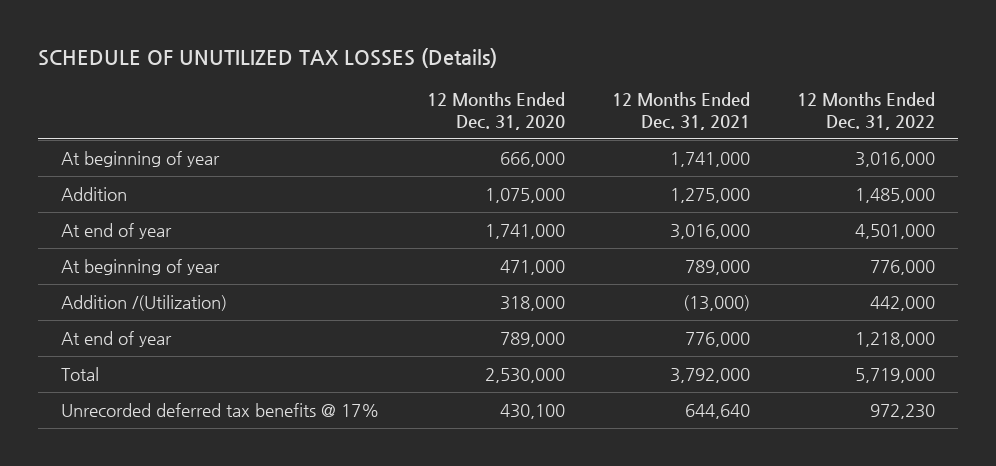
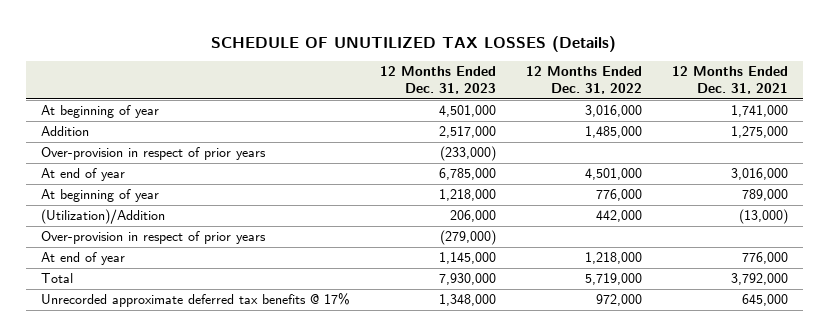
[426,92,565,131] 12 Months Ended Dec. 31, 2020 -> none
none -> [380,66,497,95] 12 Months Ended Dec. 31, 2023
none -> [41,147,267,161] Over-provision in respect of prior years
[60,294,227,311] Addition /(Utilization) -> [41,209,166,225] (Utilization)/Addition
none -> [41,231,267,245] Over-provision in respect of prior years
[60,402,380,417] Unrecorded deferred tax benefits @ 17% -> [41,293,351,308] Unrecorded approximate deferred tax benefits @ 17%
[684,403,750,419] 644,640 -> [741,294,788,307] 645,000
[869,403,935,419] 972,230 -> [595,294,642,307] 972,000

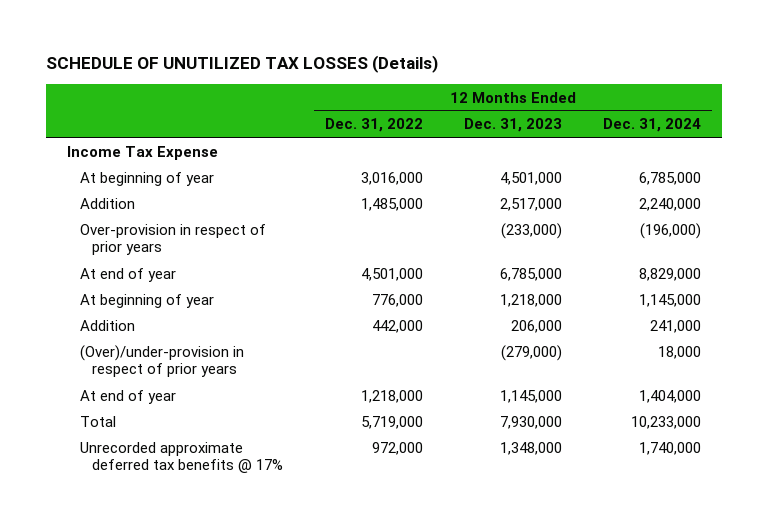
[671,66,788,95] 12 Months Ended Dec. 31, 2021 -> none
none -> [603,118,702,133] Dec. 31, 2024
none -> [66,145,218,160] Income Tax Expense
[41,209,166,225] (Utilization)/Addition -> [79,319,135,331] Addition
[41,231,267,245] Over-provision in respect of prior years -> [79,344,244,378] (Over)/under-provision in respect of prior years

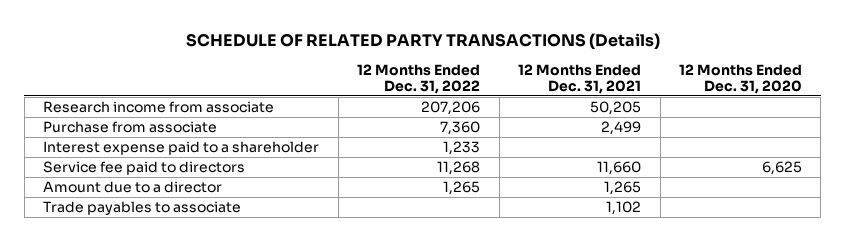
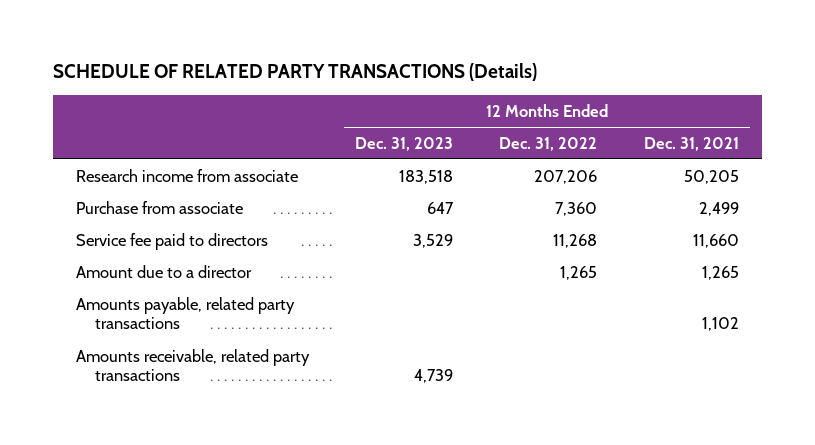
[679,63,803,95] 12 Months Ended Dec. 31, 2020 -> none
none -> [355,136,454,151] Dec. 31, 2023
[43,141,320,156] Interest expense paid to a shareholder -> none
[43,201,242,216] Trade payables to associate -> [75,296,295,330] Amounts payable, related party transactions
none -> [75,348,310,382] Amounts receivable, related party transactions

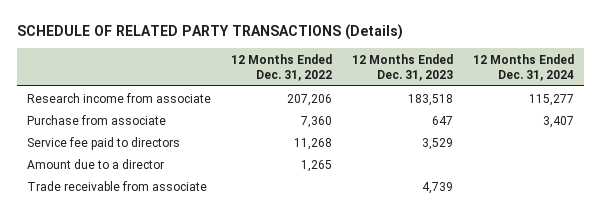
[643,136,739,151] Dec. 31, 2021 -> none
none -> [473,53,575,81] 12 Months Ended Dec. 31, 2024
[75,296,295,330] Amounts payable, related party transactions -> none
[75,348,310,382] Amounts receivable, related party transactions -> [27,180,208,191] Trade receivable from associate

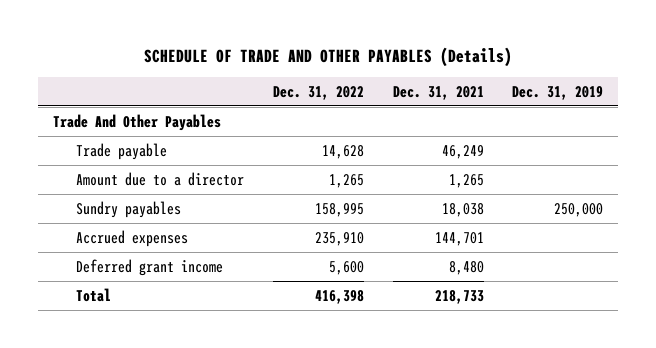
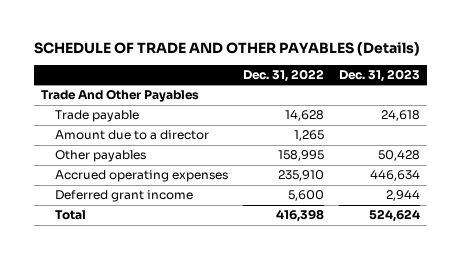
[392,85,484,100] Dec. 31, 2021 -> none
[512,85,604,100] Dec. 31, 2019 -> none
none -> [338,69,420,83] Dec. 31, 2023
[76,200,182,218] Sundry payables -> [55,150,147,163] Other payables
[76,229,189,247] Accrued expenses -> [55,170,229,183] Accrued operating expenses

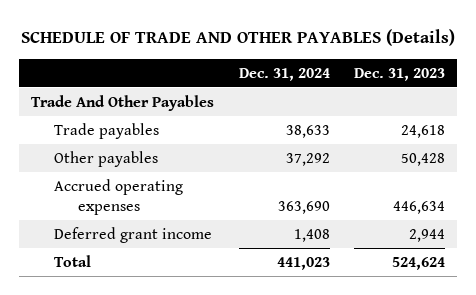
[243,69,325,83] Dec. 31, 2022 -> none
none -> [238,67,330,81] Dec. 31, 2024
[55,130,210,141] Amount due to a director -> none
[55,110,140,123] Trade payable -> [54,122,160,139] Trade payables

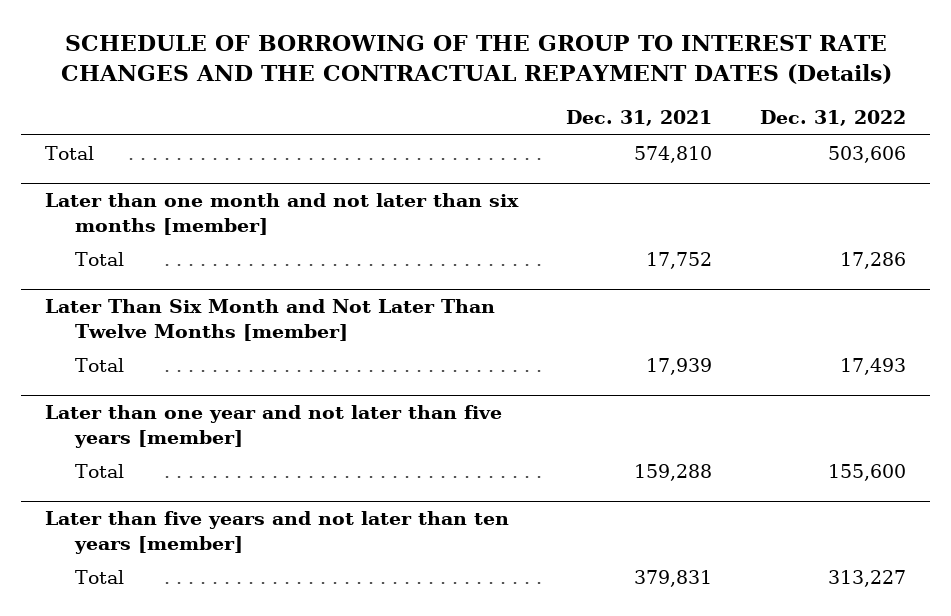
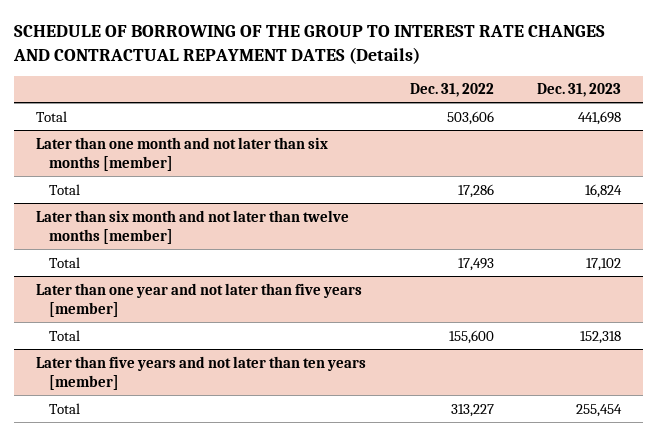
[60,35,892,84] SCHEDULE OF BORROWING OF THE GROUP TO INTEREST RATE CHANGES AND THE CONTRACTUAL REPAYMENT DATES (Details) -> [12,25,605,64] SCHEDULE OF BORROWING OF THE GROUP TO INTEREST RATE CHANGES AND CONTRACTUAL REPAYMENT DATES (Details)
[566,110,713,127] Dec. 31, 2021 -> none
none -> [537,83,622,98] Dec. 31, 2023
[45,299,496,341] Later Than Six Month and Not Later Than Twelve Months [member] -> [35,209,349,244] Later than six month and not later than twelve months [member]

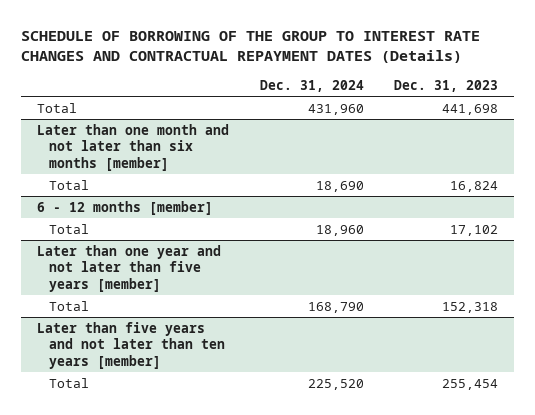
[409,83,494,98] Dec. 31, 2022 -> none
none -> [259,79,364,92] Dec. 31, 2024
[35,209,349,244] Later than six month and not later than twelve months [member] -> [36,200,213,215] 6 - 12 months [member]

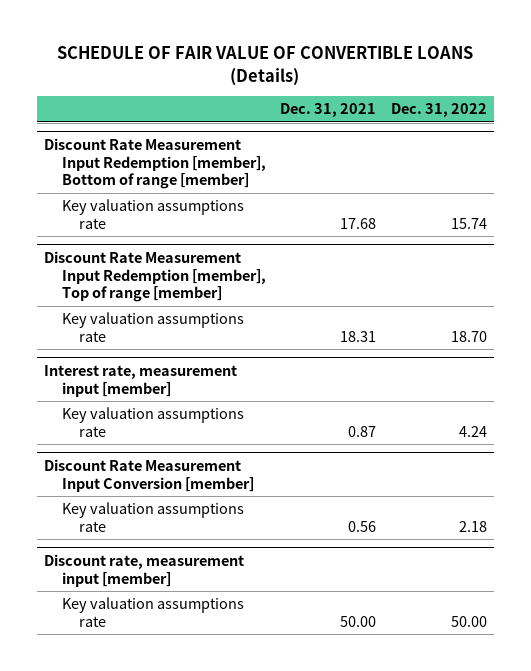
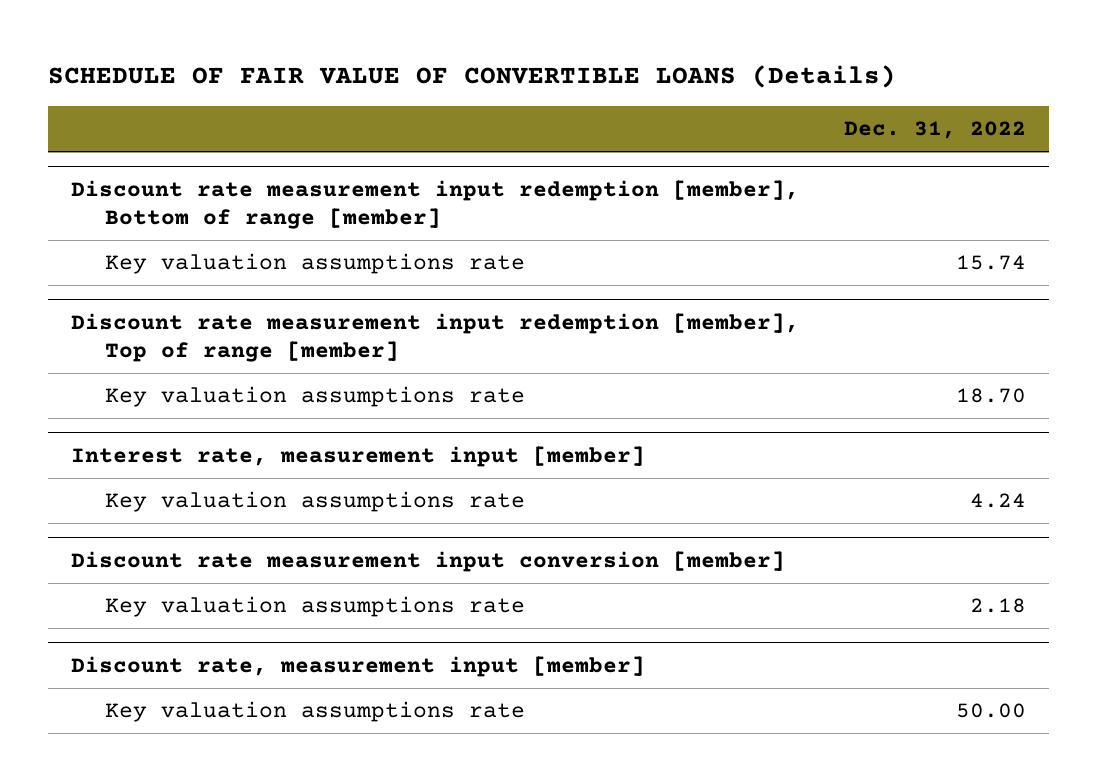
[280,103,377,118] Dec. 31, 2021 -> none
[44,137,266,190] Discount Rate Measurement Input Redemption [member], Bottom of range [member] -> [70,179,799,229] Discount rate measurement input redemption [member], Bottom of range [member]
[44,250,266,303] Discount Rate Measurement Input Redemption [member], Top of range [member] -> [70,312,799,362] Discount rate measurement input redemption [member], Top of range [member]
[44,458,254,492] Discount Rate Measurement Input Conversion [member] -> [70,550,785,572] Discount rate measurement input conversion [member]

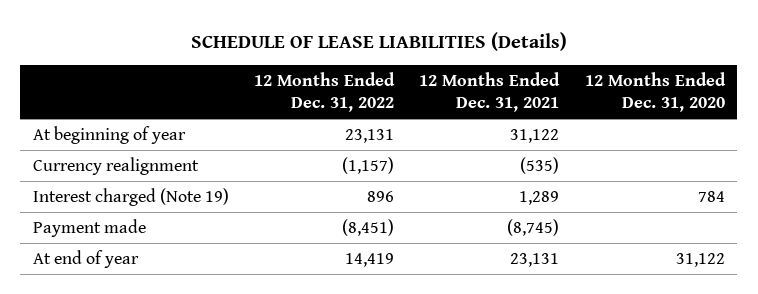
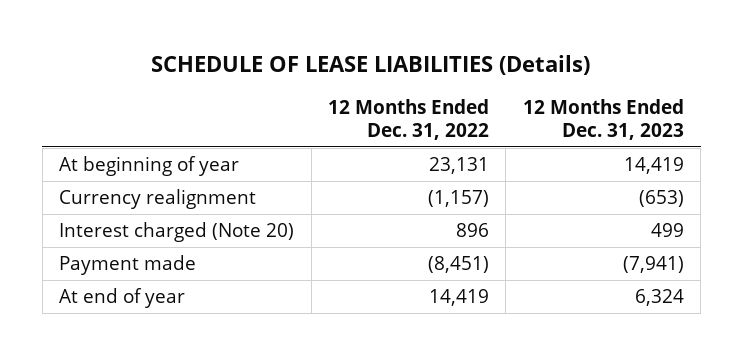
[419,71,561,113] 12 Months Ended Dec. 31, 2021 -> none
[584,71,726,113] 12 Months Ended Dec. 31, 2020 -> none
none -> [522,98,684,140] 12 Months Ended Dec. 31, 2023
[32,187,229,206] Interest charged (Note 19) -> [59,222,295,243] Interest charged (Note 20)

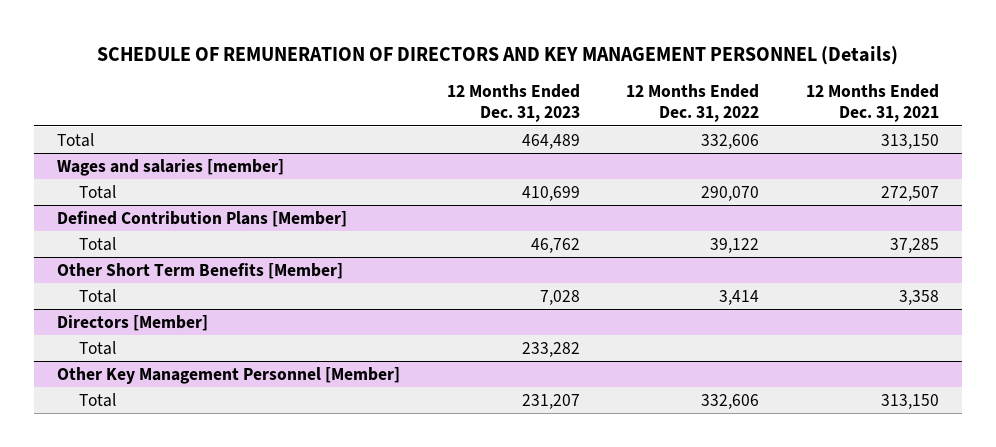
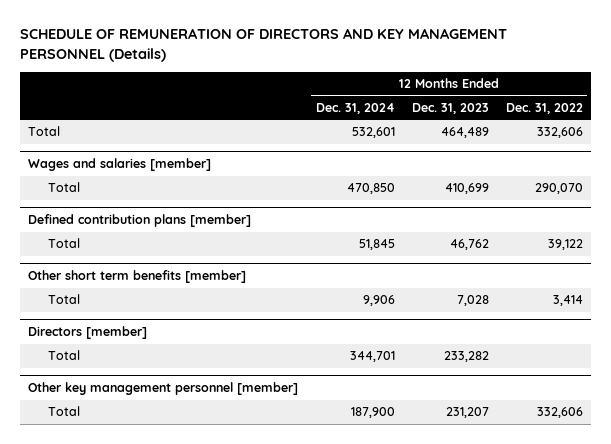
[806,83,940,123] 12 Months Ended Dec. 31, 2021 -> none
none -> [315,102,395,114] Dec. 31, 2024
[57,210,348,227] Defined Contribution Plans [Member] -> [28,214,252,228] Defined contribution plans [member]
[57,262,344,279] Other Short Term Benefits [Member] -> [28,270,247,284] Other short term benefits [member]
[57,314,209,331] Directors [Member] -> [28,326,148,340] Directors [member]
[57,366,401,384] Other Key Management Personnel [Member] -> [28,382,299,396] Other key management personnel [member]

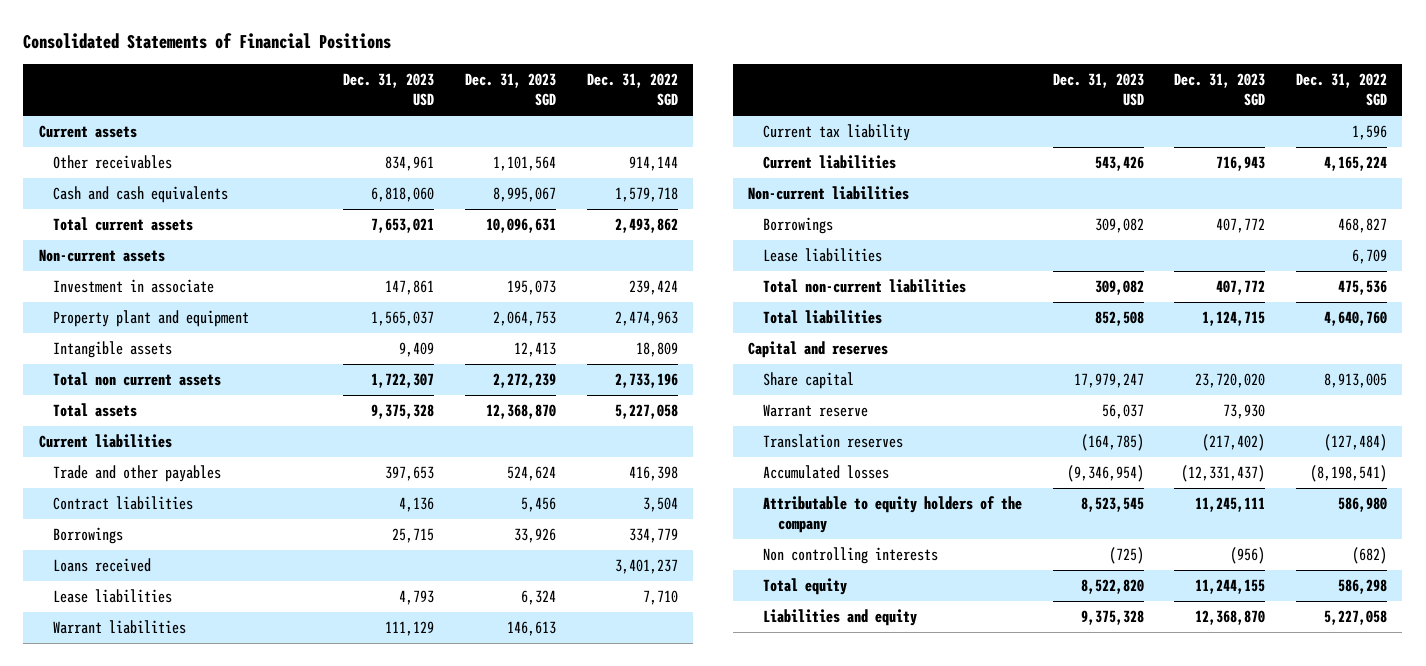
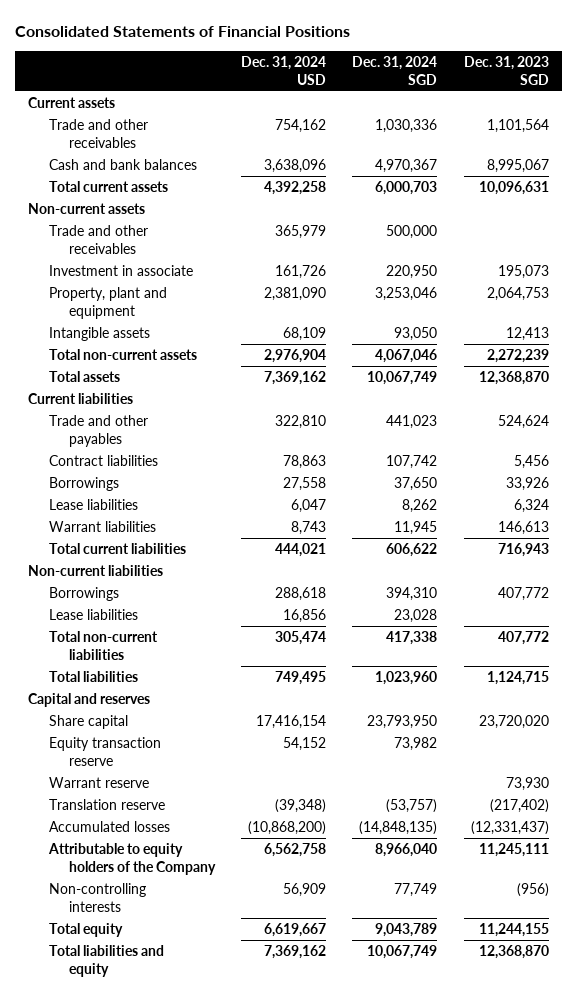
[343,72,435,107] Dec. 31, 2023 USD -> none
[586,72,678,107] Dec. 31, 2022 SGD -> none
none -> [241,56,327,85] Dec. 31, 2024 USD
none -> [352,56,438,85] Dec. 31, 2024 SGD
[53,154,173,169] Other receivables -> [48,119,148,148] Trade and other receivables
[53,185,229,203] Cash and cash equivalents -> [48,159,197,171] Cash and bank balances
none -> [48,225,148,254] Trade and other receivables
[53,309,250,327] Property plant and equipment -> [48,287,167,319] Property, plant and equipment
[53,371,222,386] Total non current assets -> [48,349,197,361] Total non-current assets
[53,557,152,572] Loans received -> none
[762,123,910,141] Current tax liability -> none
[762,154,896,169] Current liabilities -> [48,543,186,555] Total current liabilities
none -> [48,737,161,766] Equity transaction reserve
[762,433,903,448] Translation reserves -> [48,799,165,811] Translation reserve
[762,495,1022,534] Attributable to equity holders of the company -> [47,843,216,875] Attributable to equity holders of the Company
[762,546,938,564] Non controlling interests -> [48,883,146,912] Non-controlling interests
[762,608,917,626] Liabilities and equity -> [48,945,164,977] Total liabilities and equity

